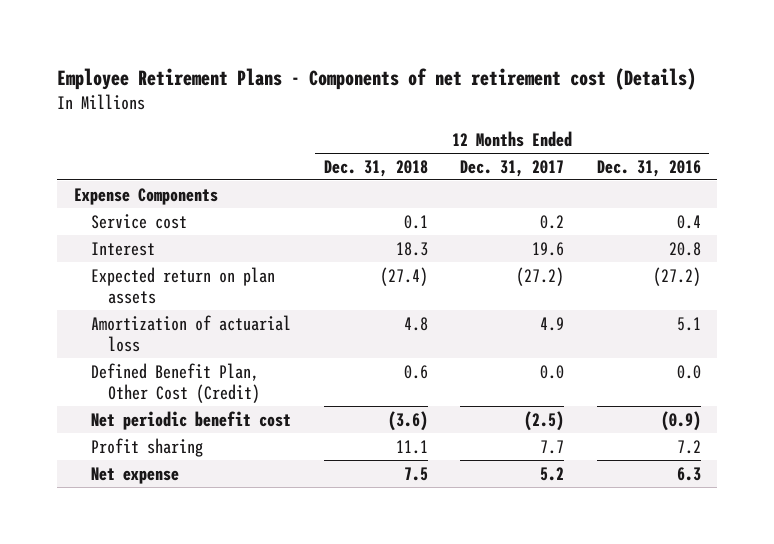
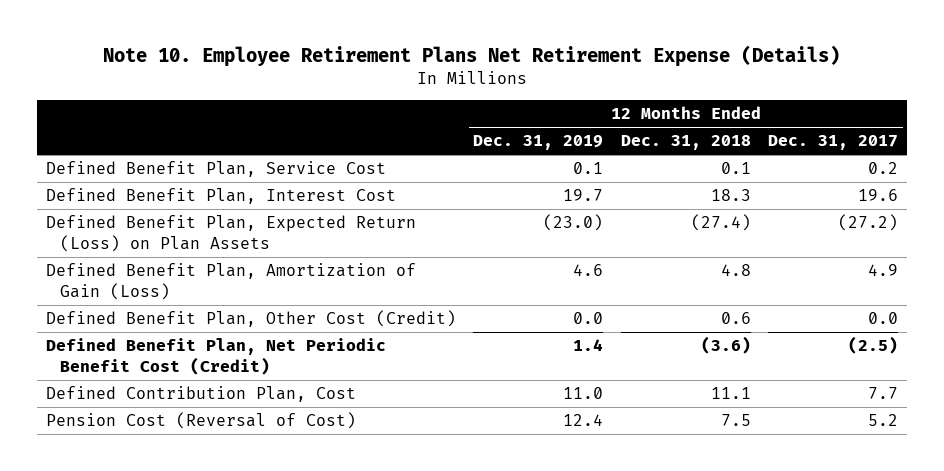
[57,68,697,91] Employee Retirement Plans - Components of net retirement cost (Details) -> [102,44,840,67] Note 10. Employee Retirement Plans Net Retirement Expense (Details)
[596,159,701,177] Dec. 31, 2016 -> none
none -> [473,135,604,151] Dec. 31, 2019
[73,187,218,205] Expense Components -> none
[91,213,188,229] Service cost -> [45,161,386,178] Defined Benefit Plan, Service Cost
[91,241,156,256] Interest -> [45,188,396,205] Defined Benefit Plan, Interest Cost
[91,266,276,305] Expected return on plan assets -> [45,215,416,253] Defined Benefit Plan, Expected Return (Loss) on Plan Assets
[91,314,292,353] Amortization of actuarial loss -> [45,263,416,301] Defined Benefit Plan, Amortization of Gain (Loss)
[91,410,292,430] Net periodic benefit cost -> [45,338,386,376] Defined Benefit Plan, Net Periodic Benefit Cost (Credit)
[91,437,204,457] Profit sharing -> [45,386,356,403] Defined Contribution Plan, Cost
[91,466,180,484] Net expense -> [45,412,356,430] Pension Cost (Reversal of Cost)

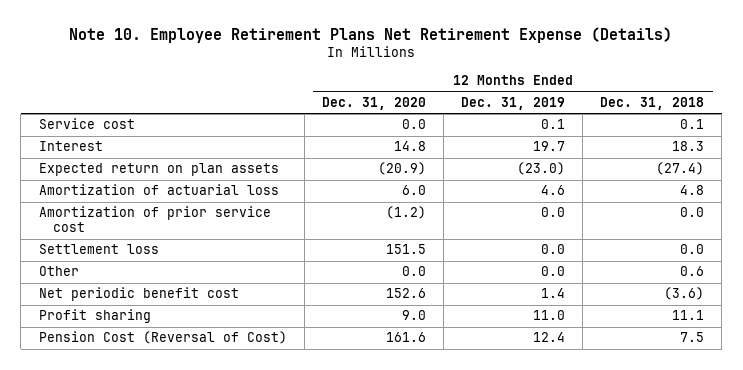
[768,135,899,151] Dec. 31, 2017 -> none
none -> [321,96,426,110] Dec. 31, 2020
[45,161,386,178] Defined Benefit Plan, Service Cost -> [38,118,135,130] Service cost
[45,188,396,205] Defined Benefit Plan, Interest Cost -> [38,141,103,152] Interest
[45,215,416,253] Defined Benefit Plan, Expected Return (Loss) on Plan Assets -> [38,163,279,177] Expected return on plan assets
[45,263,416,301] Defined Benefit Plan, Amortization of Gain (Loss) -> [38,184,279,196] Amortization of actuarial loss
none -> [38,206,271,233] Amortization of prior service cost
none -> [38,244,159,255] Settlement loss
[45,310,456,328] Defined Benefit Plan, Other Cost (Credit) -> [38,266,79,277] Other
[45,338,386,376] Defined Benefit Plan, Net Periodic Benefit Cost (Credit) -> [38,287,239,302] Net periodic benefit cost
[45,386,356,403] Defined Contribution Plan, Cost -> [38,309,151,324] Profit sharing

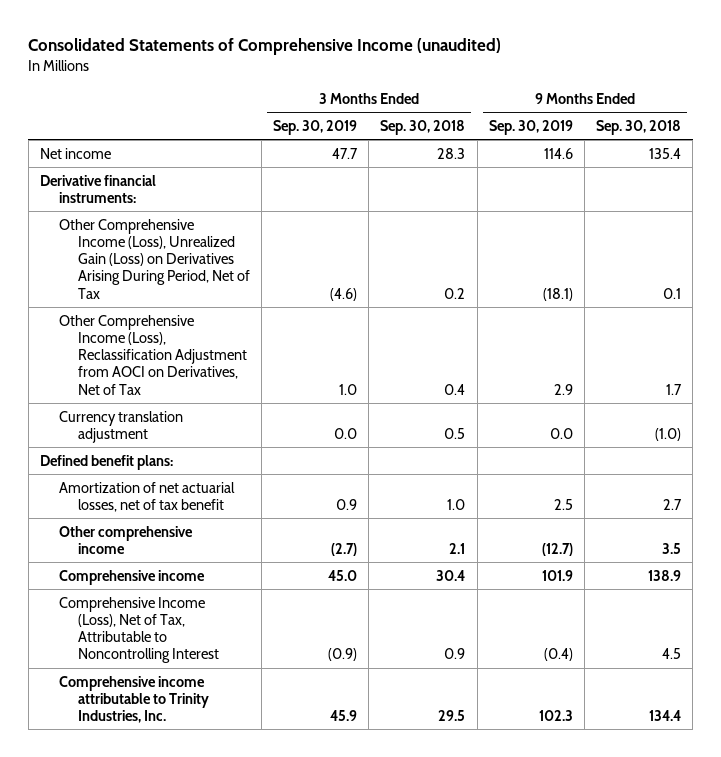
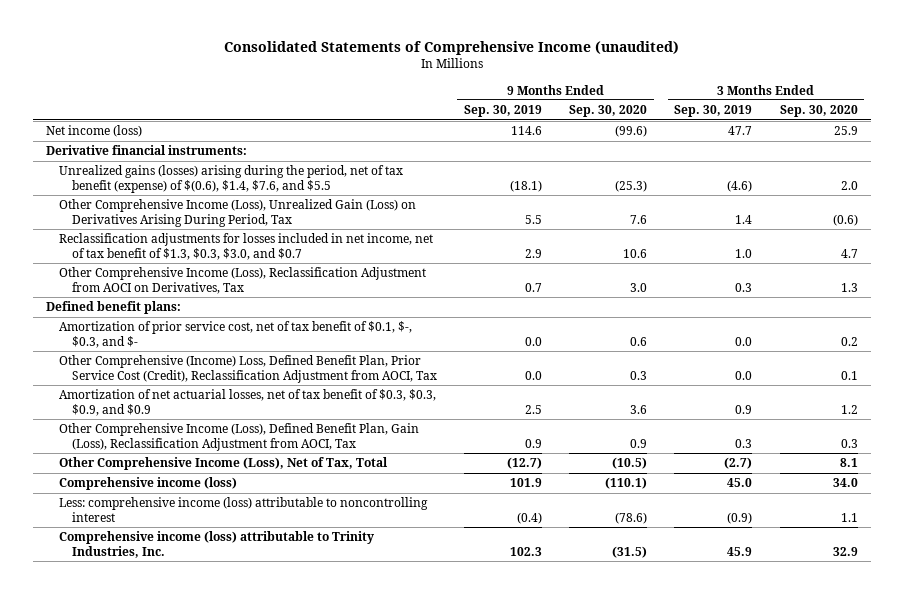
[380,120,466,136] Sep. 30, 2018 -> none
[596,120,682,136] Sep. 30, 2018 -> none
none -> [569,105,648,118] Sep. 30, 2020
none -> [779,105,858,118] Sep. 30, 2020
[40,147,112,159] Net income -> [46,125,143,138] Net income (loss)
[58,410,183,443] Currency translation adjustment -> none
[58,218,250,299] Other Comprehensive Income (Loss), Unrealized Gain (Loss) on Derivatives Arising During Period, Net of Tax -> [59,165,404,193] Unrealized gains (losses) arising during the period, net of tax benefit (expense) of $(0.6), $1.4, $7.6, and $5.5
none -> [59,199,417,227] Other Comprehensive Income (Loss), Unrealized Gain (Loss) on Derivatives Arising During Period, Tax
[58,314,247,395] Other Comprehensive Income (Loss), Reclassification Adjustment from AOCI on Derivatives, Net of Tax -> [59,233,434,260] Reclassification adjustments for losses included in net income, net of tax benefit of $1.3, $0.3, $3.0, and $0.7
none -> [59,267,427,294] Other Comprehensive Income (Loss), Reclassification Adjustment from AOCI on Derivatives, Tax
none -> [59,321,413,348] Amortization of prior service cost, net of tax benefit of $0.1, $-, $0.3, and $-
none -> [59,355,437,383] Other Comprehensive (Income) Loss, Defined Benefit Plan, Prior Service Cost (Credit), Reclassification Adjustment from AOCI, Tax
[58,481,235,512] Amortization of net actuarial losses, net of tax benefit -> [59,389,437,416] Amortization of net actuarial losses, net of tax benefit of $0.3, $0.3, $0.9, and $0.9
none -> [59,423,420,451] Other Comprehensive Income (Loss), Defined Benefit Plan, Gain (Loss), Reclassification Adjustment from AOCI, Tax
[58,525,193,554] Other comprehensive income -> [59,457,389,471] Other Comprehensive Income (Loss), Net of Tax, Total
[58,569,205,585] Comprehensive income -> [59,477,238,491] Comprehensive income (loss)
[58,596,219,664] Comprehensive Income (Loss), Net of Tax, Attributable to Noncontrolling Interest -> [59,497,429,522] Less: comprehensive income (loss) attributable to noncontrolling interest
[58,675,209,724] Comprehensive income attributable to Trinity Industries, Inc. -> [59,531,375,558] Comprehensive income (loss) attributable to Trinity Industries, Inc.

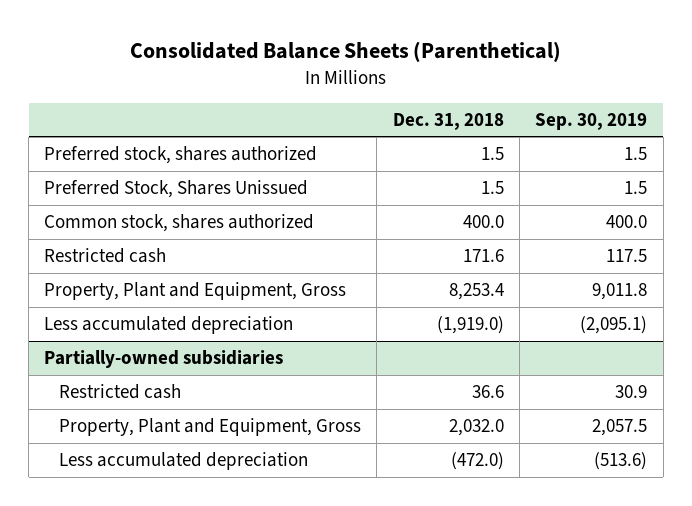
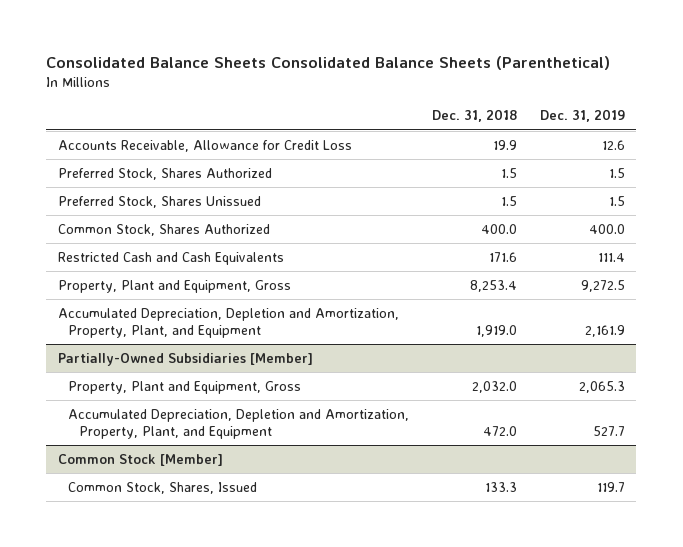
[129,41,561,63] Consolidated Balance Sheets (Parenthetical) -> [46,56,611,71] Consolidated Balance Sheets Consolidated Balance Sheets (Parenthetical)
[535,112,648,130] Sep. 30, 2019 -> none
none -> [539,109,625,123] Dec. 31, 2019
none -> [57,139,352,152] Accounts Receivable, Allowance for Credit Loss
[44,146,318,165] Preferred stock, shares authorized -> [57,167,272,180] Preferred Stock, Shares Authorized
[44,214,315,233] Common stock, shares authorized -> [57,223,270,236] Common Stock, Shares Authorized
[44,248,167,264] Restricted cash -> [57,251,284,265] Restricted Cash and Cash Equivalents
[58,384,181,400] Restricted cash -> none
[44,316,294,335] Less accumulated depreciation -> [57,307,399,338] Accumulated Depreciation, Depletion and Amortization, Property, Plant, and Equipment
[436,316,504,335] (1,919.0) -> [476,324,518,337] 1,919.0
[44,350,284,369] Partially-owned subsidiaries -> [57,352,313,366] Partially-Owned Subsidiaries [Member]
[58,452,308,471] Less accumulated depreciation -> [68,408,410,439] Accumulated Depreciation, Depletion and Amortization, Property, Plant, and Equipment
[450,452,504,471] (472.0) -> [483,425,518,436] 472.0
none -> [57,453,223,466] Common Stock [Member]
none -> [68,481,258,494] Common Stock, Shares, Issued

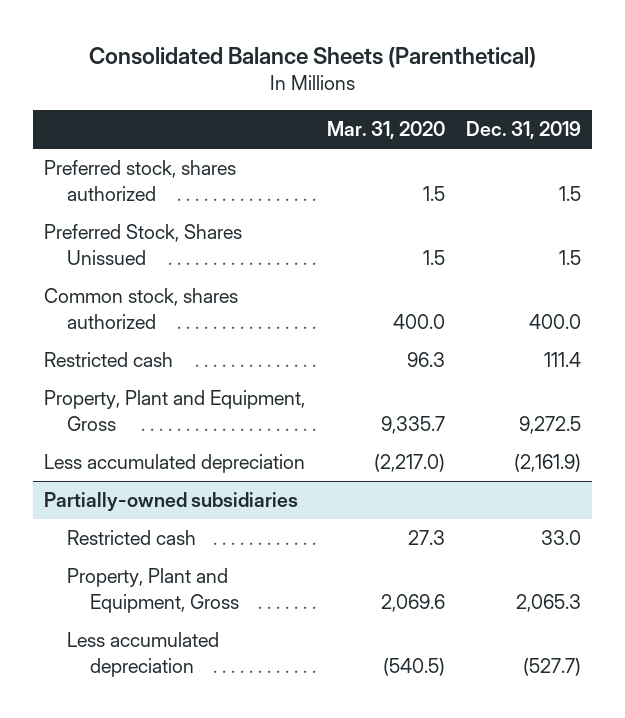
[46,56,611,71] Consolidated Balance Sheets Consolidated Balance Sheets (Parenthetical) -> [88,46,536,68] Consolidated Balance Sheets (Parenthetical)
[432,109,518,123] Dec. 31, 2018 -> none
none -> [326,121,445,140] Mar. 31, 2020
[57,139,352,152] Accounts Receivable, Allowance for Credit Loss -> none
[57,167,272,180] Preferred Stock, Shares Authorized -> [44,160,237,201] Preferred stock, shares authorized
[57,223,270,236] Common Stock, Shares Authorized -> [44,288,239,329] Common stock, shares authorized
[57,251,284,265] Restricted Cash and Cash Equivalents -> [44,352,174,368] Restricted cash
[57,307,399,338] Accumulated Depreciation, Depletion and Amortization, Property, Plant, and Equipment -> [44,454,306,474] Less accumulated depreciation
[584,324,625,337] 2,161.9 -> [514,454,582,473] (2,161.9)
[57,352,313,366] Partially-Owned Subsidiaries [Member] -> [44,492,299,512] Partially-owned subsidiaries
none -> [67,530,197,546] Restricted cash
[57,453,223,466] Common Stock [Member] -> none
[68,481,258,494] Common Stock, Shares, Issued -> none
[68,408,410,439] Accumulated Depreciation, Depletion and Amortization, Property, Plant, and Equipment -> [67,632,220,677] Less accumulated depreciation
[592,425,625,436] 527.7 -> [523,657,582,676] (527.7)

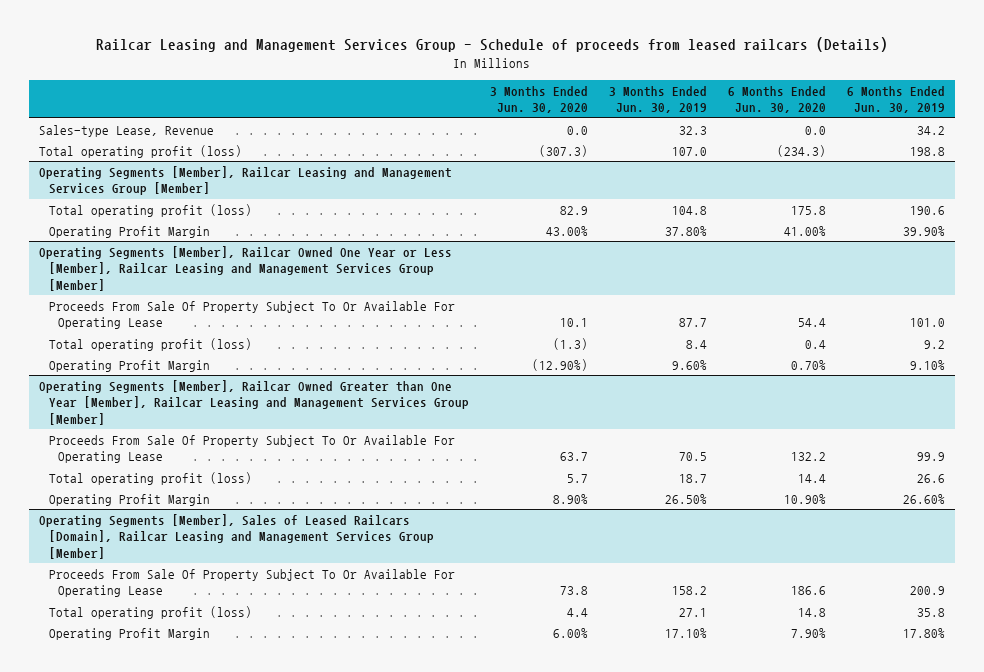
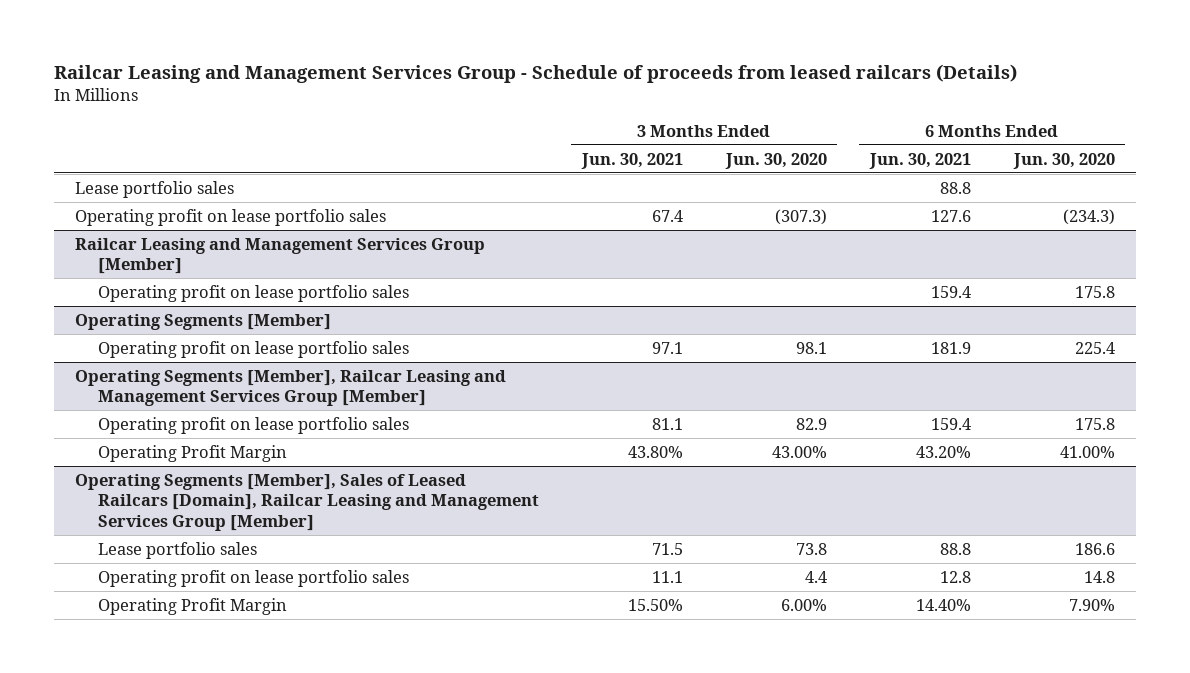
[608,85,707,114] 3 Months Ended Jun. 30, 2019 -> none
[846,85,945,114] 6 Months Ended Jun. 30, 2019 -> none
none -> [580,152,683,169] Jun. 30, 2021
none -> [868,152,971,169] Jun. 30, 2021
[39,124,215,137] Sales-type Lease, Revenue -> none
none -> [75,180,235,198] Lease portfolio sales
[39,144,243,158] Total operating profit (loss) -> [75,208,387,226] Operating profit on lease portfolio sales
none -> [75,237,486,275] Railcar Leasing and Management Services Group [Member]
none -> [97,284,409,302] Operating profit on lease portfolio sales
none -> [75,313,332,330] Operating Segments [Member]
none -> [97,340,409,358] Operating profit on lease portfolio sales
[48,203,252,217] Total operating profit (loss) -> [97,416,409,434] Operating profit on lease portfolio sales
[39,245,453,291] Operating Segments [Member], Railcar Owned One Year or Less [Member], Railcar Leasing and Management Services Group [Member] -> none
[48,300,455,330] Proceeds From Sale Of Property Subject To Or Available For Operating Lease -> none
[48,337,252,351] Total operating profit (loss) -> none
[48,359,210,372] Operating Profit Margin -> none
[39,379,469,425] Operating Segments [Member], Railcar Owned Greater than One Year [Member], Railcar Leasing and Management Services Group [Member] -> none
[48,434,455,464] Proceeds From Sale Of Property Subject To Or Available For Operating Lease -> none
[48,471,252,485] Total operating profit (loss) -> none
[48,493,210,506] Operating Profit Margin -> none
[48,568,455,598] Proceeds From Sale Of Property Subject To Or Available For Operating Lease -> [97,541,257,559] Lease portfolio sales
[48,605,252,619] Total operating profit (loss) -> [97,569,409,587] Operating profit on lease portfolio sales

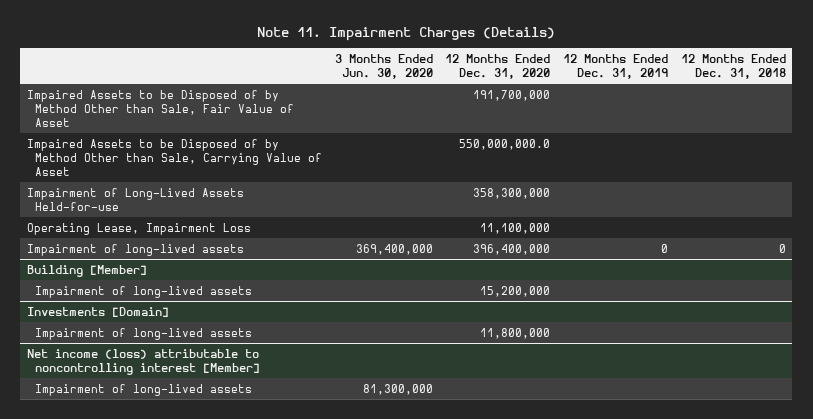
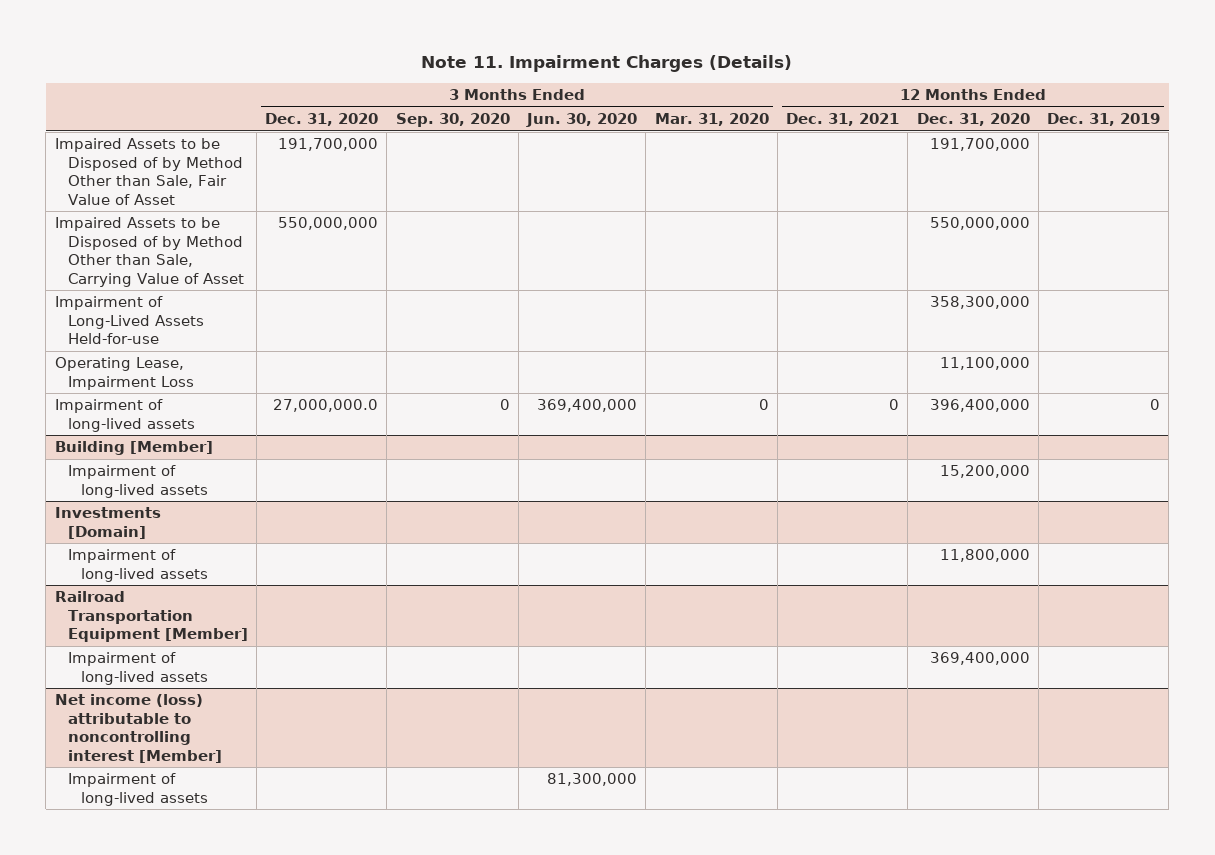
[680,53,786,80] 12 Months Ended Dec. 31, 2018 -> none
none -> [265,112,379,126] Dec. 31, 2020
none -> [395,112,510,127] Sep. 30, 2020
none -> [654,112,769,126] Mar. 31, 2020
none -> [786,112,900,126] Dec. 31, 2021
[459,138,551,150] 550,000,000.0 -> [929,217,1030,231] 550,000,000
none -> [54,591,248,643] Railroad Transportation Equipment [Member]
none -> [67,652,208,685] Impairment of long-lived assets

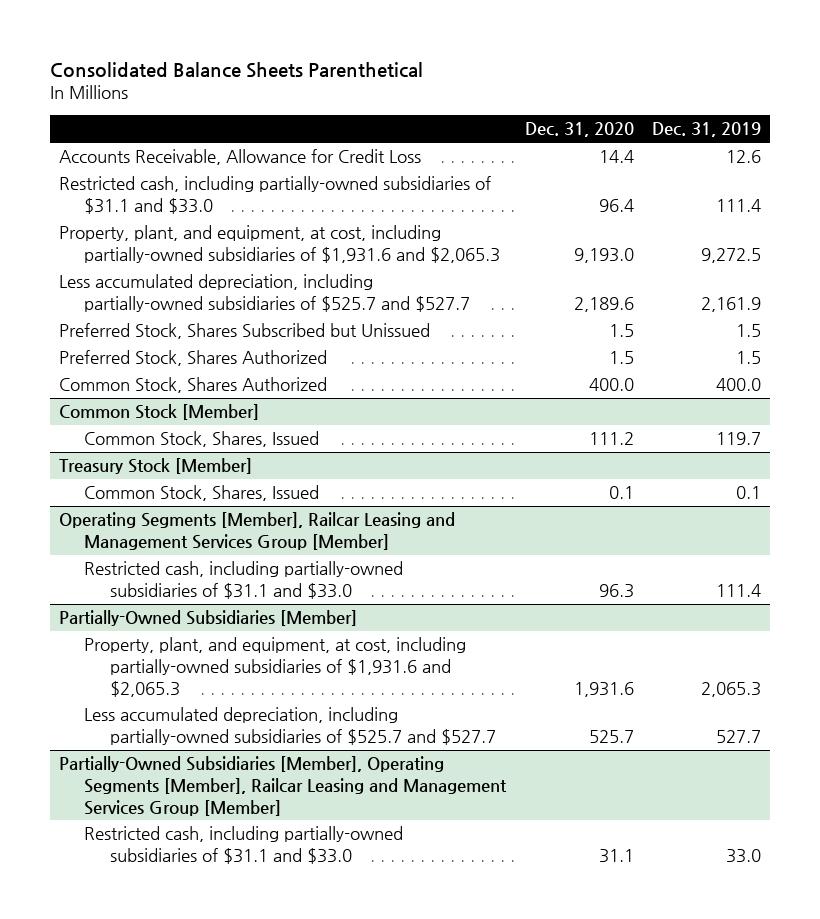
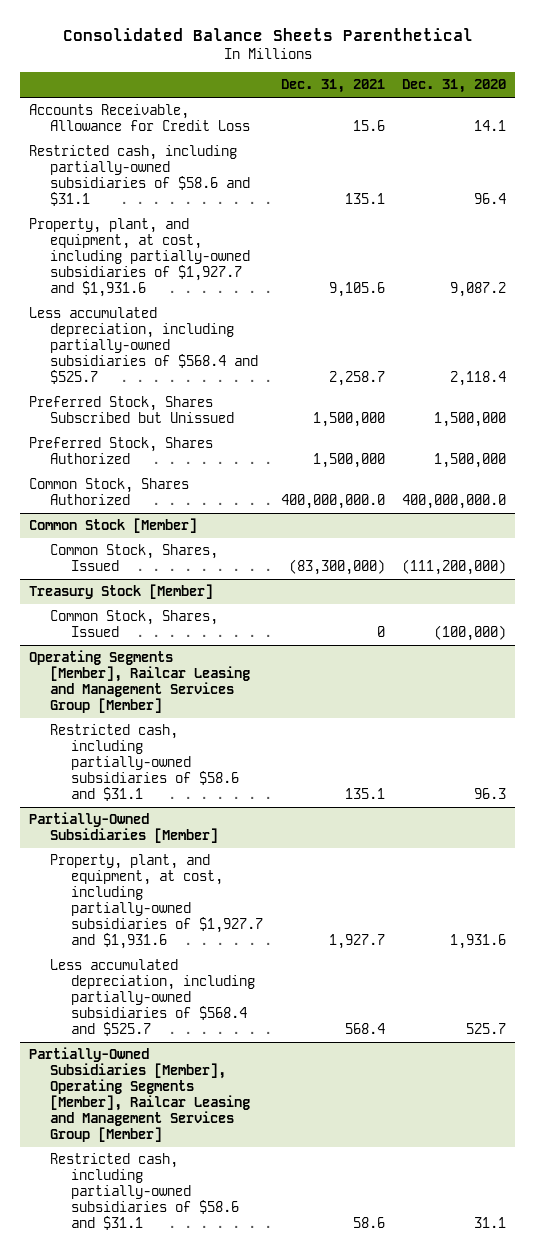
[652,122,762,138] Dec. 31, 2019 -> none
none -> [280,79,385,94] Dec. 31, 2021
[598,150,634,164] 14.4 -> [474,120,507,132] 14.1
[58,176,491,214] Restricted cash, including partially-owned subsidiaries of $31.1 and $33.0 -> [28,145,250,207] Restricted cash, including partially-owned subsidiaries of $58.6 and $31.1
[58,225,501,263] Property, plant, and equipment, at cost, including partially-owned subsidiaries of $1,931.6 and $2,065.3 -> [28,218,250,298] Property, plant, and equipment, at cost, including partially-owned subsidiaries of $1,927.7 and $1,931.6
[573,247,634,263] 9,193.0 -> [450,282,507,298] 9,087.2
[58,274,471,312] Less accumulated depreciation, including partially-owned subsidiaries of $525.7 and $527.7 -> [28,307,258,385] Less accumulated depreciation, including partially-owned subsidiaries of $568.4 and $525.7
[573,296,634,312] 2,189.6 -> [450,371,507,387] 2,118.4
[608,324,634,338] 1.5 -> [434,412,507,428] 1,500,000
[608,351,634,365] 1.5 -> [434,453,507,469] 1,500,000
[588,378,634,392] 400.0 -> [402,494,507,510] 400,000,000.0
[588,432,634,446] 111.2 -> [402,559,507,576] (111,200,000)
[608,486,634,500] 0.1 -> [434,625,507,642] (100,000)
[84,561,404,599] Restricted cash, including partially-owned subsidiaries of $31.1 and $33.0 -> [49,724,240,802] Restricted cash, including partially-owned subsidiaries of $58.6 and $31.1
[84,637,467,697] Property, plant, and equipment, at cost, including partially-owned subsidiaries of $1,931.6 and $2,065.3 -> [49,854,264,950] Property, plant, and equipment, at cost, including partially-owned subsidiaries of $1,927.7 and $1,931.6
[84,707,496,745] Less accumulated depreciation, including partially-owned subsidiaries of $525.7 and $527.7 -> [49,959,256,1037] Less accumulated depreciation, including partially-owned subsidiaries of $568.4 and $525.7
[84,826,404,864] Restricted cash, including partially-owned subsidiaries of $31.1 and $33.0 -> [49,1153,240,1231] Restricted cash, including partially-owned subsidiaries of $58.6 and $31.1

